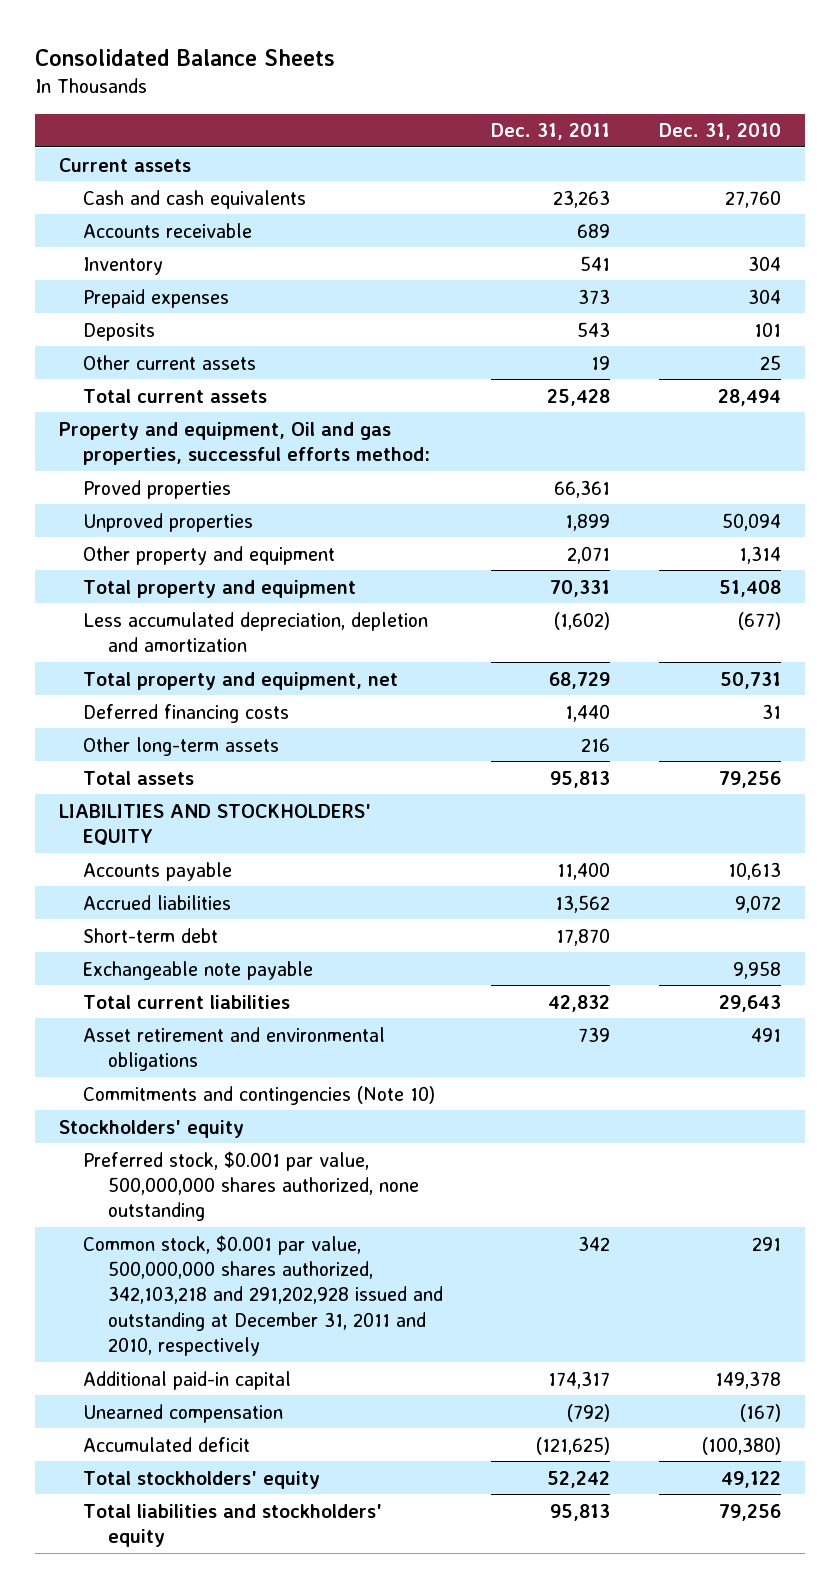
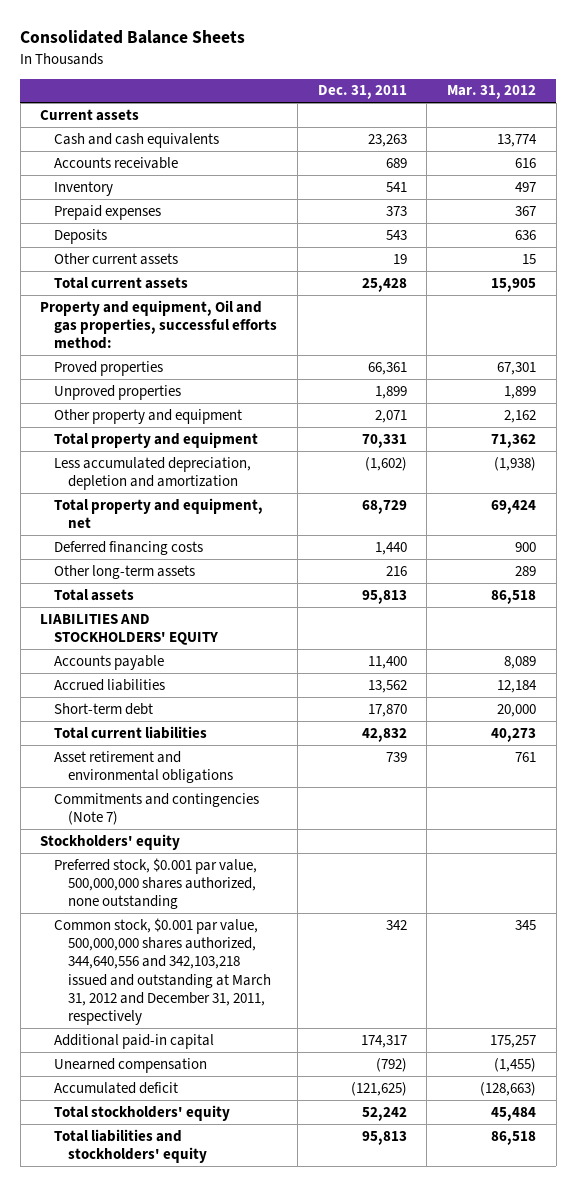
[658,123,781,141] Dec. 31, 2010 -> none
none -> [446,85,536,100] Mar. 31, 2012
[83,960,314,980] Exchangeable note payable -> none
[83,1085,436,1105] Commitments and contingencies (Note 10) -> [54,792,260,826] Commitments and contingencies (Note 7)
[83,1234,443,1357] Common stock, $0.001 par value, 500,000,000 shares authorized, 342,103,218 and 291,202,928 issued and outstanding at December 31, 2011 and 2010, respectively -> [54,917,272,1026] Common stock, $0.001 par value, 500,000,000 shares authorized, 344,640,556 and 342,103,218 issued and outstanding at March 31, 2012 and December 31, 2011, respectively

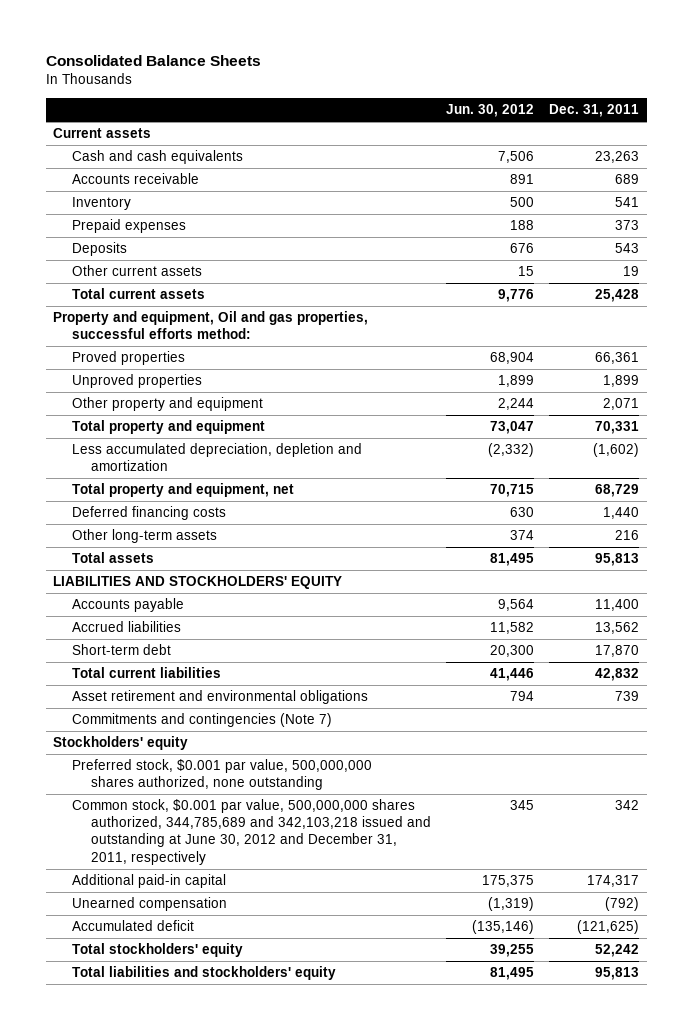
[446,85,536,100] Mar. 31, 2012 -> none
none -> [445,104,534,118] Jun. 30, 2012
[54,917,272,1026] Common stock, $0.001 par value, 500,000,000 shares authorized, 344,640,556 and 342,103,218 issued and outstanding at March 31, 2012 and December 31, 2011, respectively -> [72,799,431,865] Common stock, $0.001 par value, 500,000,000 shares authorized, 344,785,689 and 342,103,218 issued and outstanding at June 30, 2012 and December 31, 2011, respectively

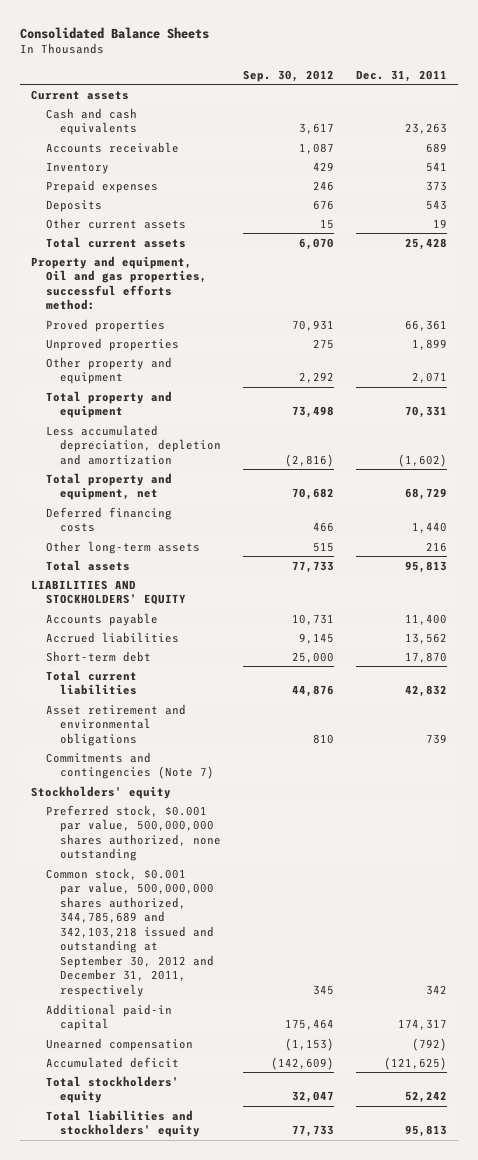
[445,104,534,118] Jun. 30, 2012 -> none
none -> [242,69,334,82] Sep. 30, 2012
[72,799,431,865] Common stock, $0.001 par value, 500,000,000 shares authorized, 344,785,689 and 342,103,218 issued and outstanding at June 30, 2012 and December 31, 2011, respectively -> [45,867,215,997] Common stock, $0.001 par value, 500,000,000 shares authorized, 344,785,689 and 342,103,218 issued and outstanding at September 30, 2012 and December 31, 2011, respectively

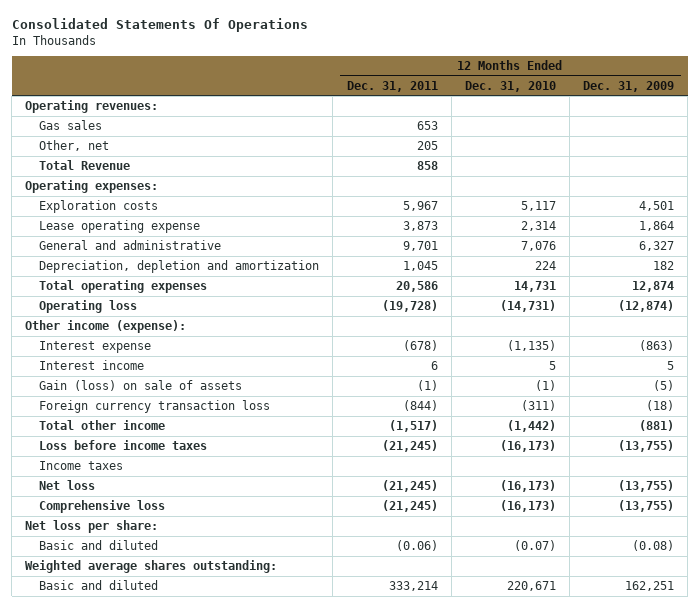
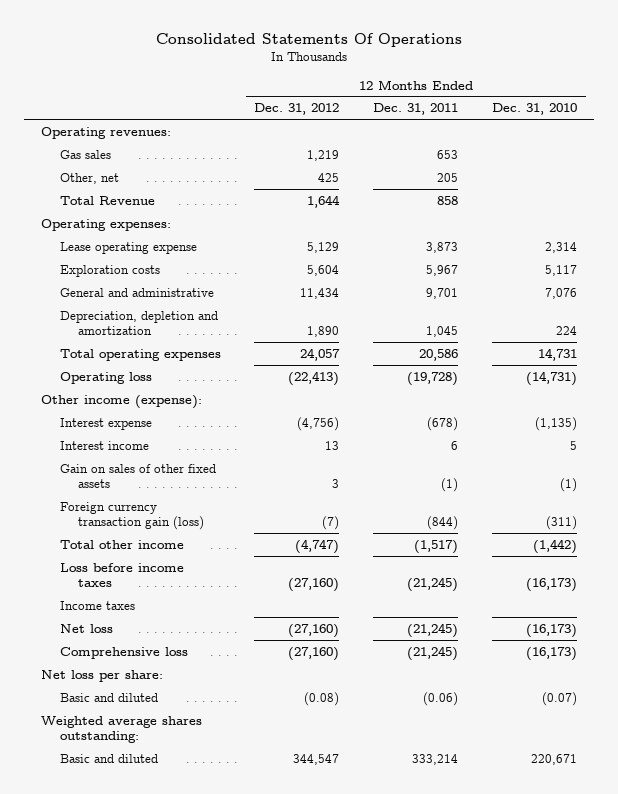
[583,80,675,92] Dec. 31, 2009 -> none
none -> [254,103,340,116] Dec. 31, 2012
[39,200,159,214] Exploration costs -> [59,264,160,277] Exploration costs
[39,380,243,392] Gain (loss) on sale of assets -> none
none -> [59,463,216,489] Gain on sales of other fixed assets
[39,400,271,414] Foreign currency transaction loss -> [59,501,205,531] Foreign currency transaction gain (loss)

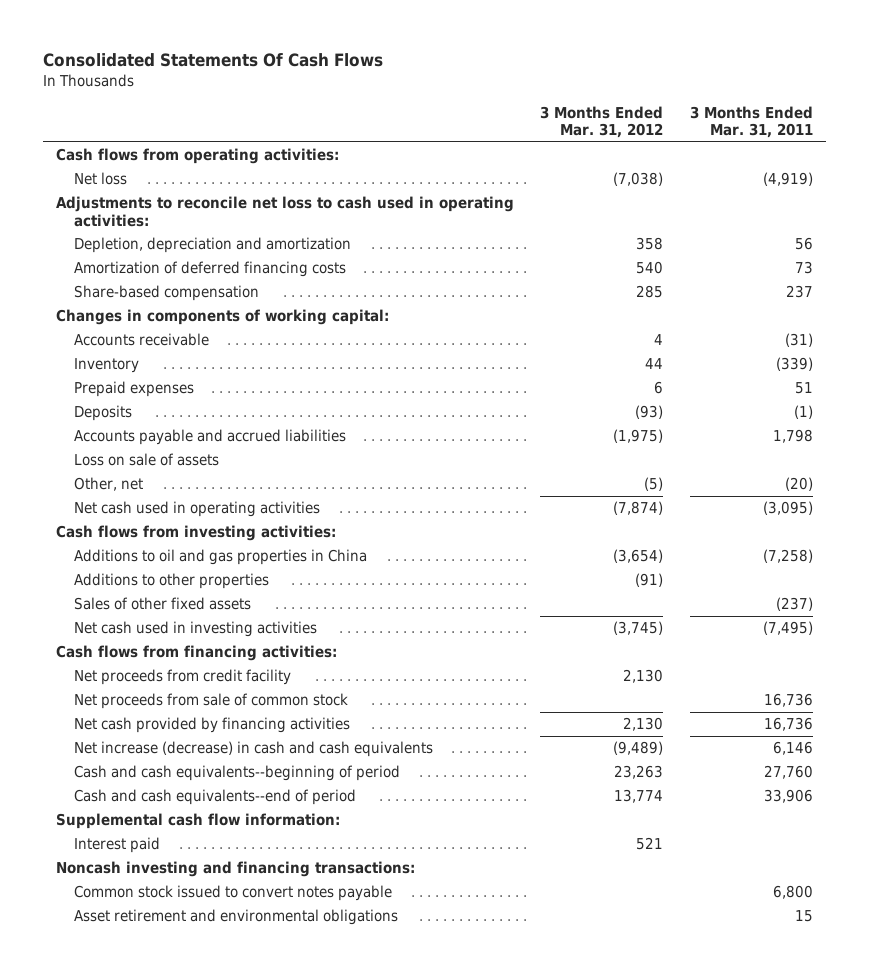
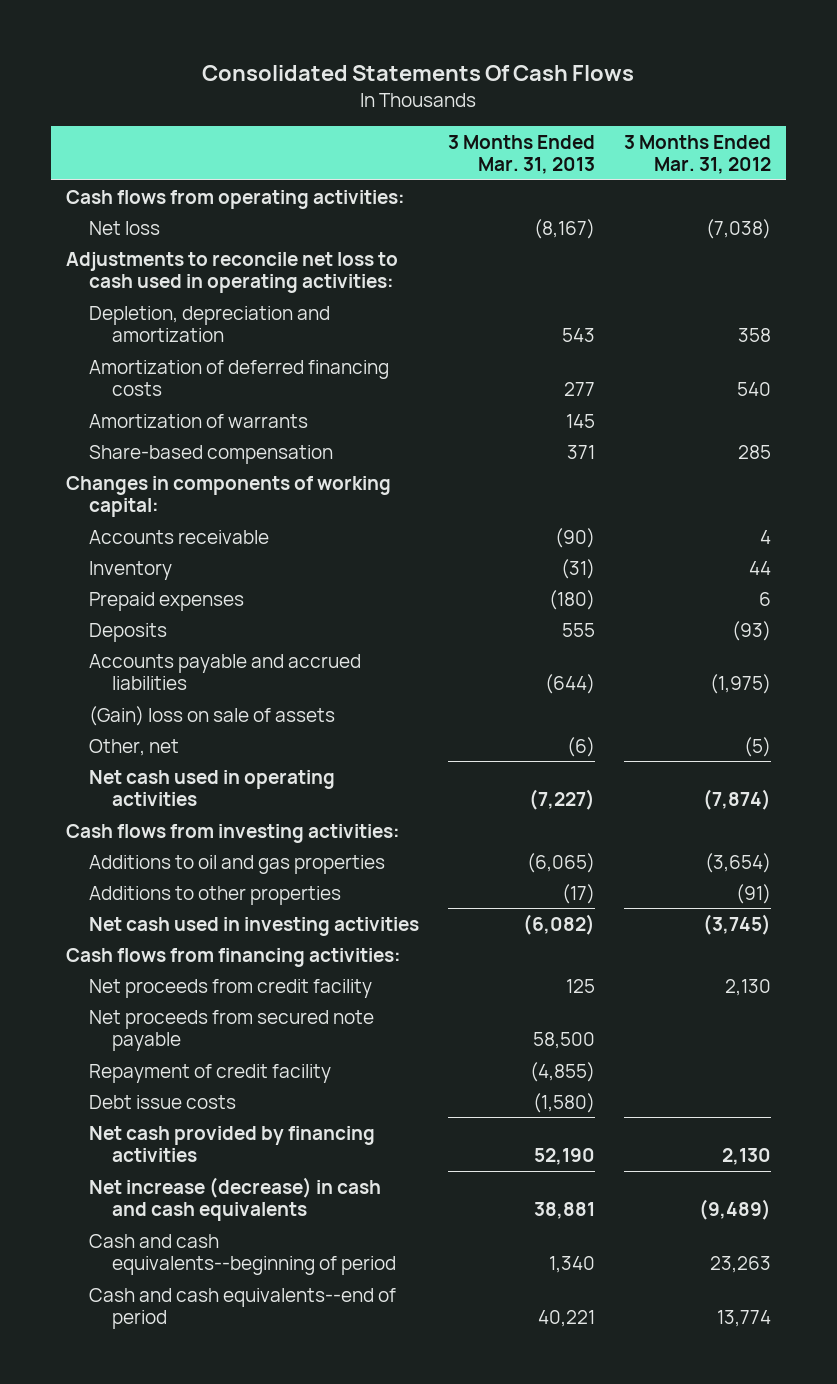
[689,105,813,139] 3 Months Ended Mar. 31, 2011 -> none
none -> [447,134,595,175] 3 Months Ended Mar. 31, 2013
none -> [88,413,308,428] Amortization of warrants
[73,453,219,467] Loss on sale of assets -> [88,705,335,726] (Gain) loss on sale of assets
[73,549,367,566] Additions to oil and gas properties in China -> [88,854,385,874] Additions to oil and gas properties
[73,597,251,611] Sales of other fixed assets -> none
[73,693,348,710] Net proceeds from sale of common stock -> none
none -> [88,1009,374,1052] Net proceeds from secured note payable
none -> [88,1063,331,1083] Repayment of credit facility
none -> [88,1094,236,1109] Debt issue costs
[56,813,341,830] Supplemental cash flow information: -> none
[73,837,160,854] Interest paid -> none
[56,861,416,878] Noncash investing and financing transactions: -> none
[73,885,392,902] Common stock issued to convert notes payable -> none
[73,909,398,926] Asset retirement and environmental obligations -> none

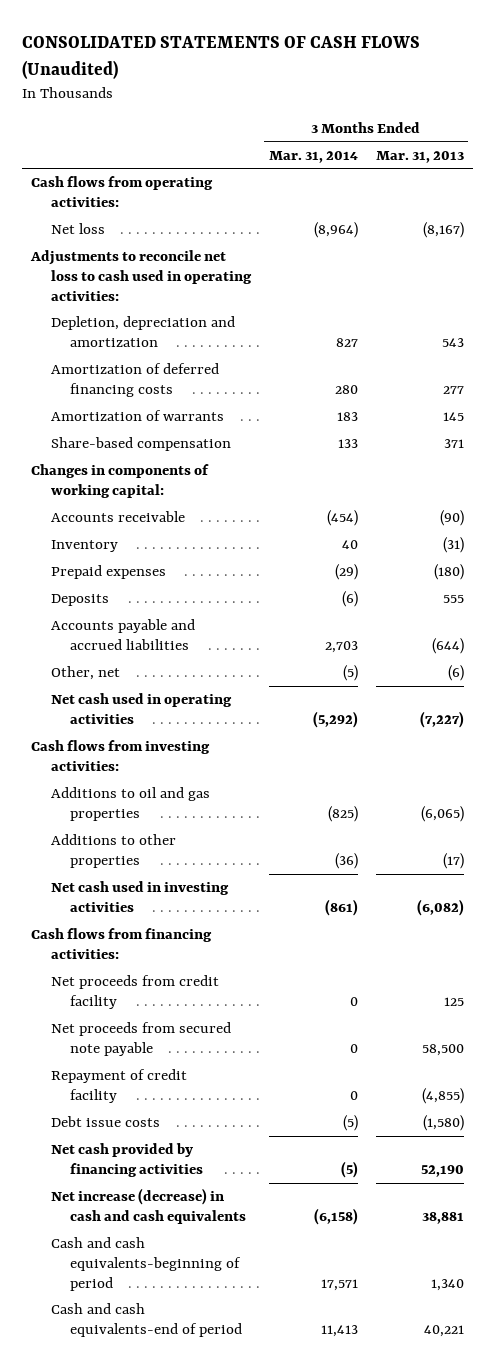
[202,64,635,81] Consolidated Statements Of Cash Flows -> [21,36,420,79] CONSOLIDATED STATEMENTS OF CASH FLOWS (Unaudited)
[624,134,772,175] 3 Months Ended Mar. 31, 2012 -> none
none -> [268,150,358,163] Mar. 31, 2014
[88,705,335,726] (Gain) loss on sale of assets -> none
[88,1233,396,1276] Cash and cash equivalents--beginning of period -> [50,1237,241,1291] Cash and cash equivalents-beginning of period
[88,1287,396,1330] Cash and cash equivalents--end of period -> [50,1303,242,1338] Cash and cash equivalents-end of period

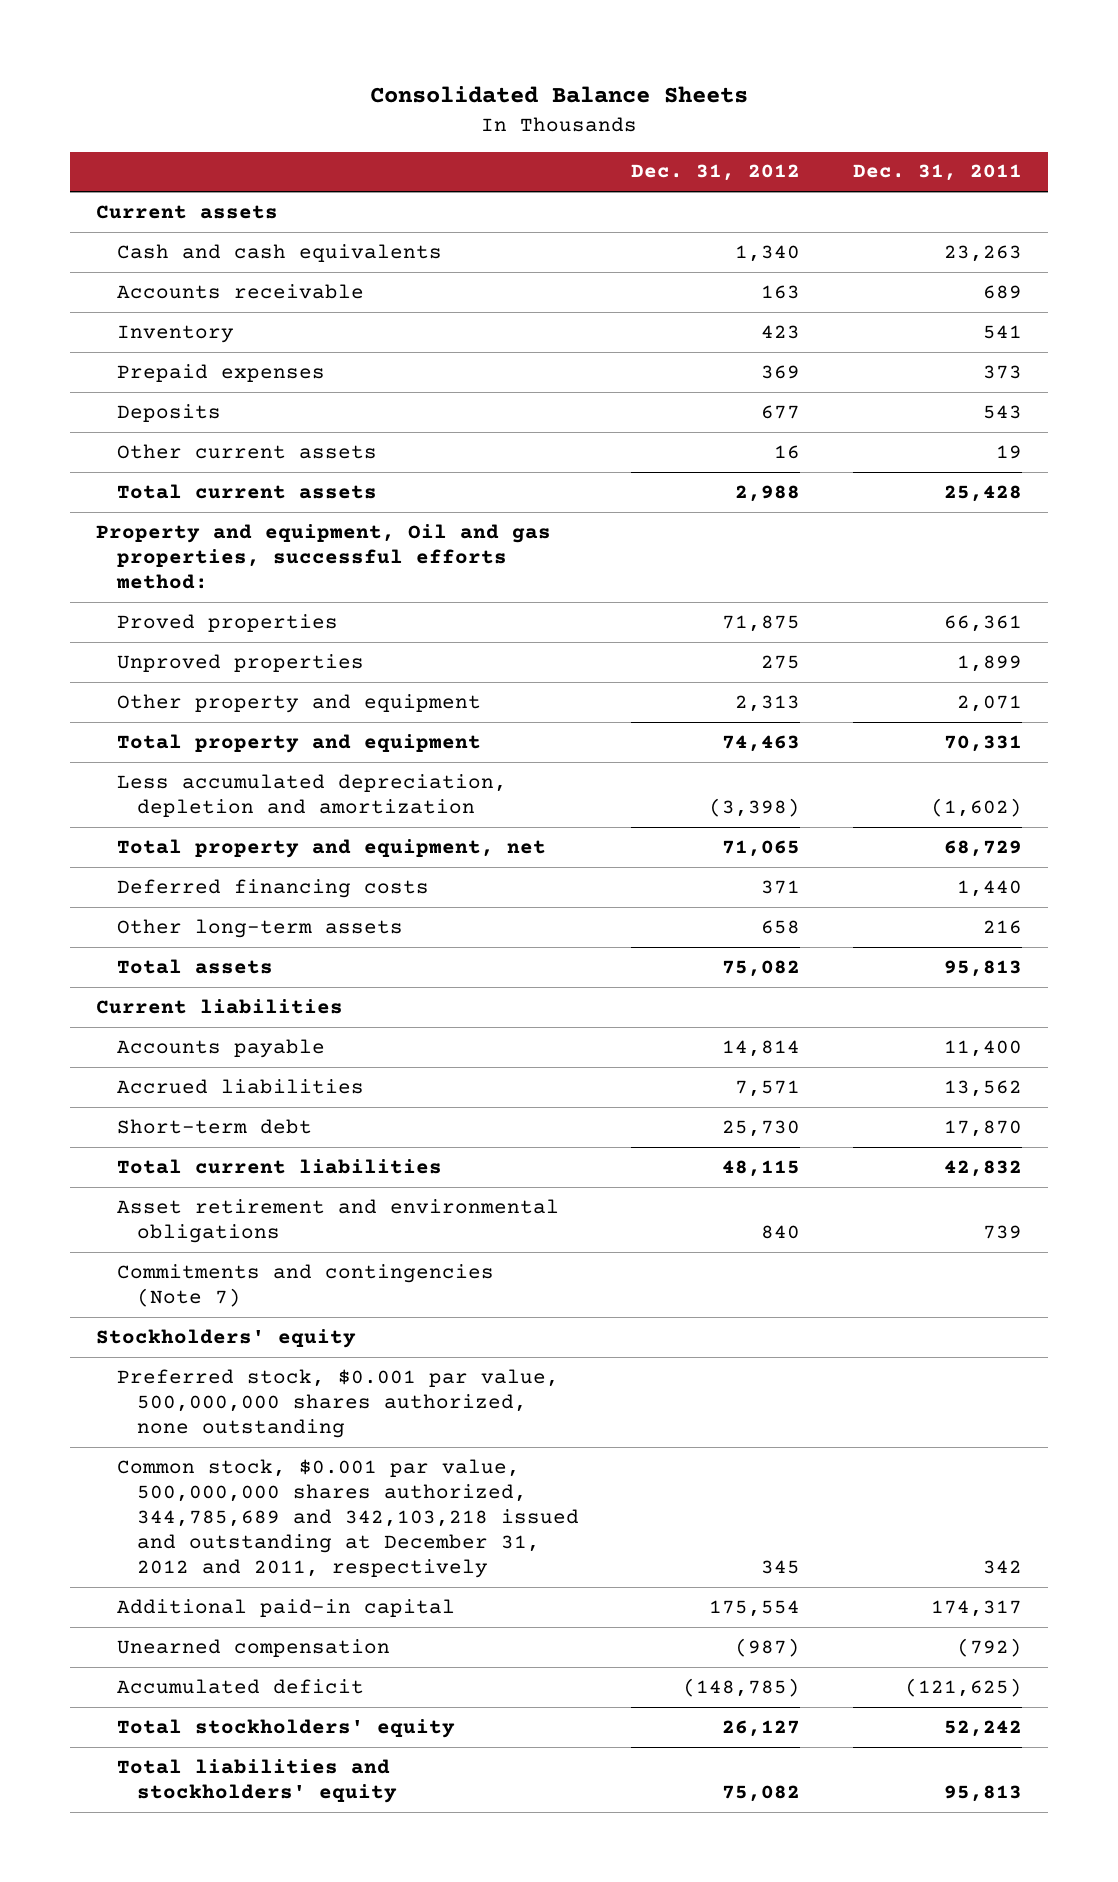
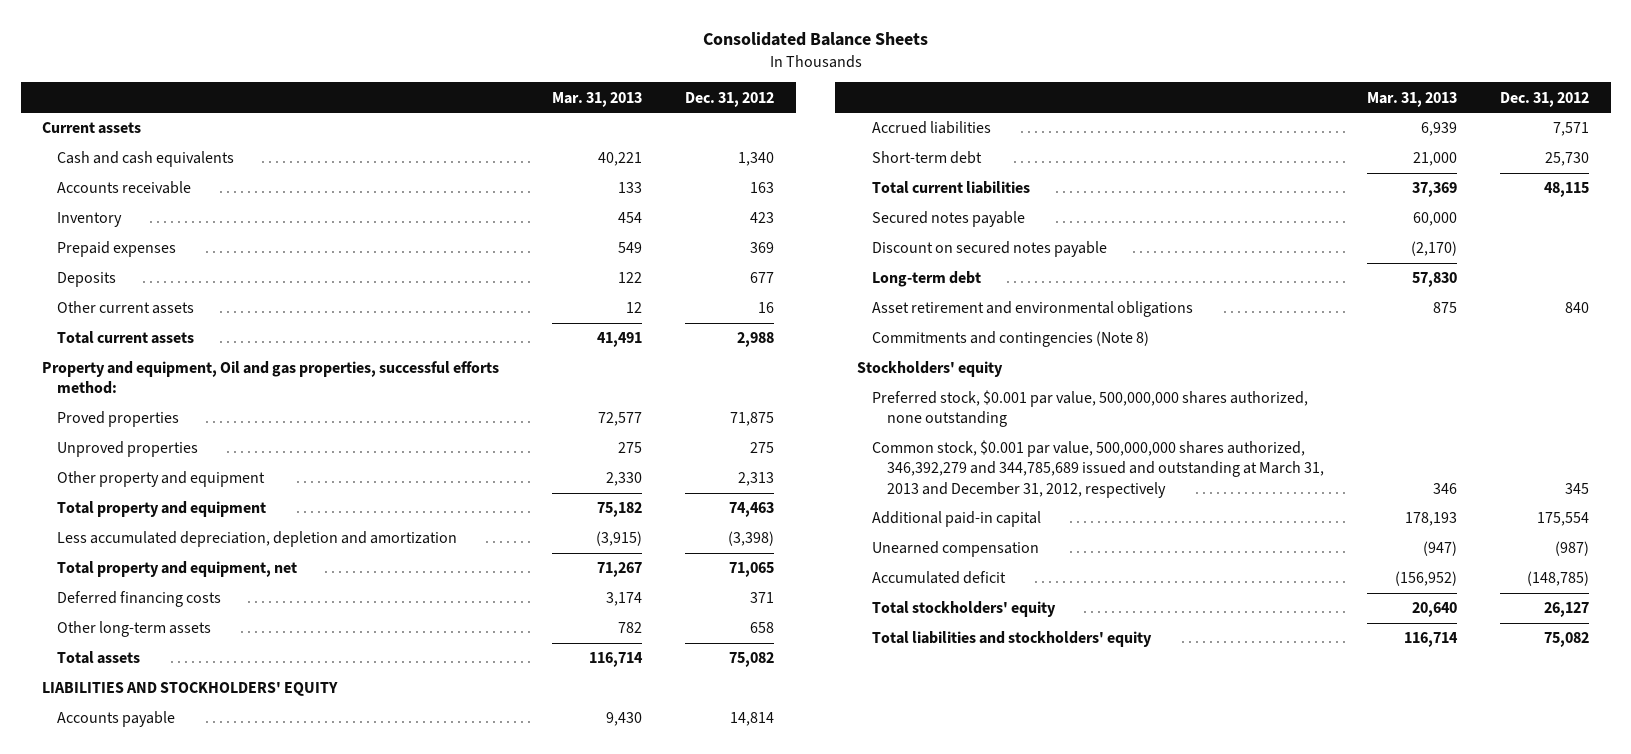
[852,164,1022,182] Dec. 31, 2011 -> none
none -> [552,91,643,107] Mar. 31, 2013
[96,998,344,1014] Current liabilities -> none
none -> [42,682,339,697] LIABILITIES AND STOCKHOLDERS' EQUITY
none -> [872,211,1026,228] Secured notes payable
none -> [872,241,1108,258] Discount on secured notes payable
none -> [872,271,982,288] Long-term debt
[116,1263,494,1307] Commitments and contingencies (Note 7) -> [872,331,1150,348] Commitments and contingencies (Note 8)
[116,1458,580,1579] Common stock, $0.001 par value, 500,000,000 shares authorized, 344,785,689 and 342,103,218 issued and outstanding at December 31, 2012 and 2011, respectively -> [872,440,1325,498] Common stock, $0.001 par value, 500,000,000 shares authorized, 346,392,279 and 344,785,689 issued and outstanding at March 31, 2013 and December 31, 2012, respectively

